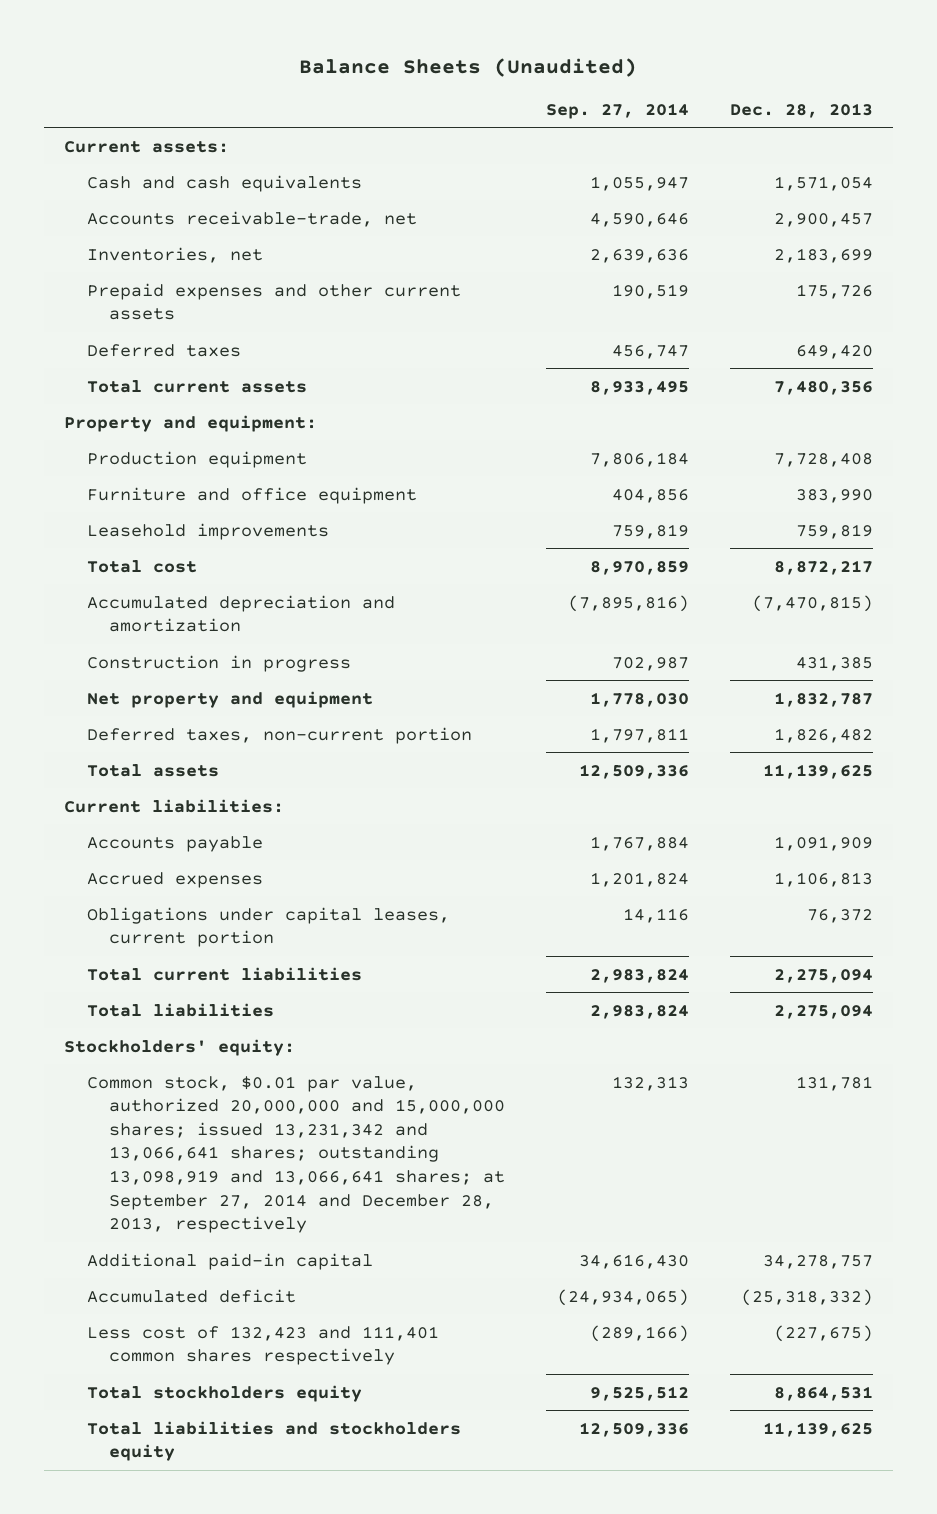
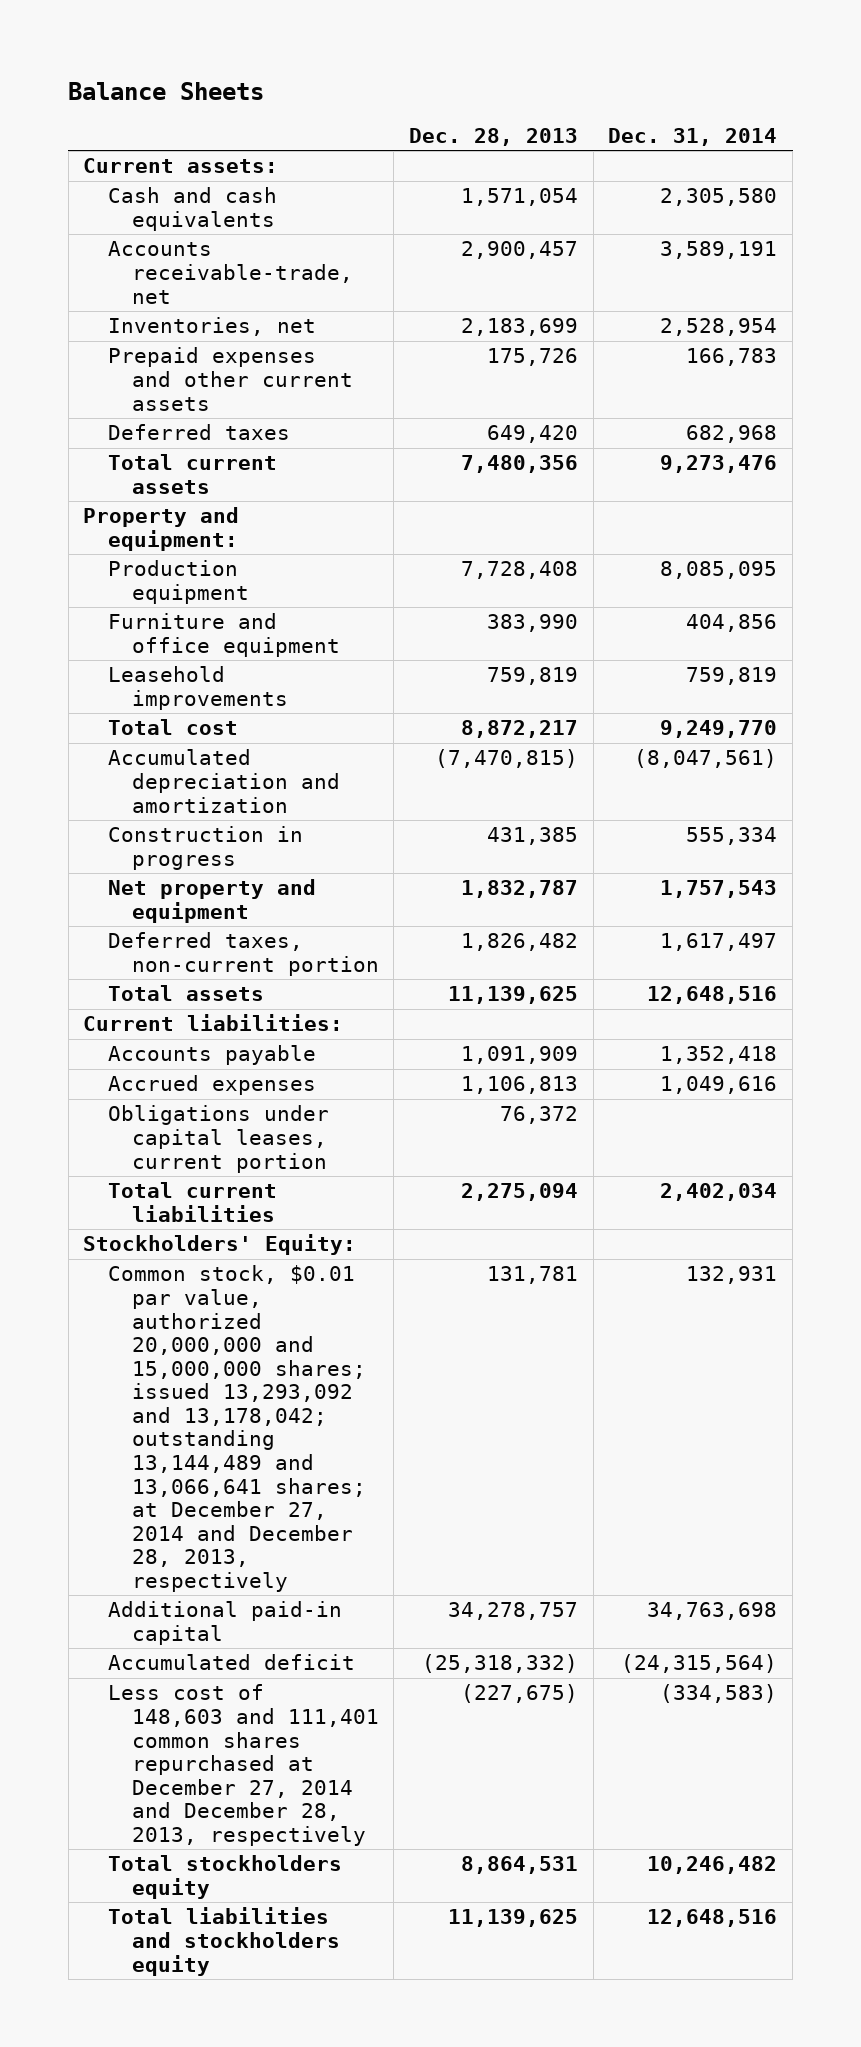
[299,57,638,77] Balance Sheets (Unaudited) -> [68,82,265,101] Balance Sheets
[546,102,690,119] Sep. 27, 2014 -> none
none -> [608,127,778,146] Dec. 31, 2014
[86,1002,274,1017] Total liabilities -> none
[63,1038,295,1056] Stockholders' equity: -> [83,1234,357,1256] Stockholders' Equity:
[86,1075,506,1234] Common stock, $0.01 par value, authorized 20,000,000 and 15,000,000 shares; issued 13,231,342 and 13,066,641 shares; outstanding 13,098,919 and 13,066,641 shares; at September 27, 2014 and December 28, 2013, respectively -> [107,1265,366,1593] Common stock, $0.01 par value, authorized 20,000,000 and 15,000,000 shares; issued 13,293,092 and 13,178,042; outstanding 13,144,489 and 13,066,641 shares; at December 27, 2014 and December 28, 2013, respectively
[86,1325,439,1366] Less cost of 132,423 and 111,401 common shares respectively -> [107,1684,379,1846] Less cost of 148,603 and 111,401 common shares repurchased at December 27, 2014 and December 28, 2013, respectively

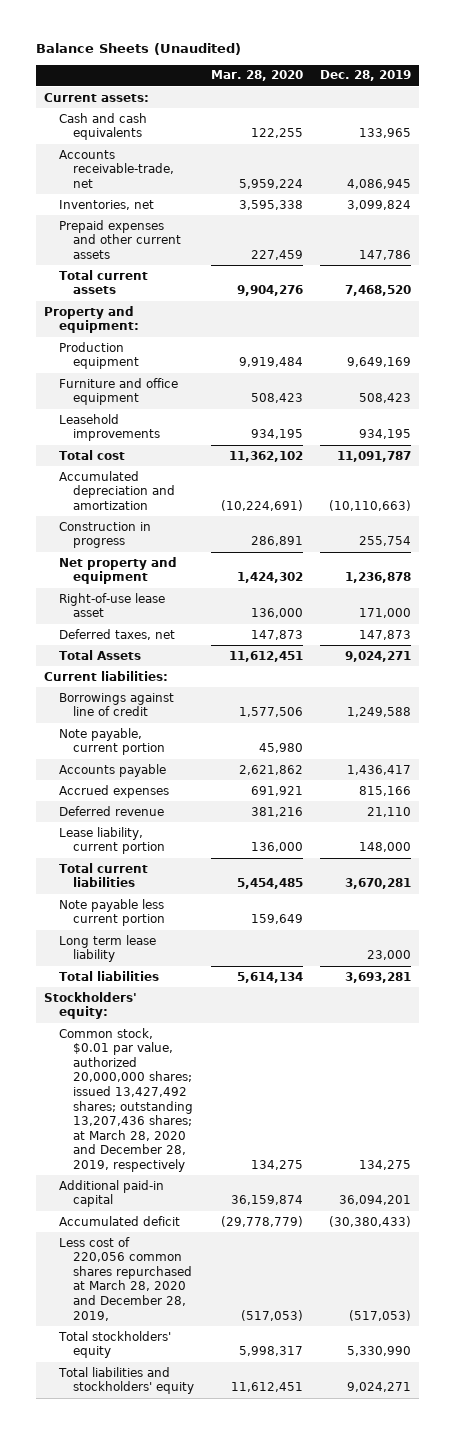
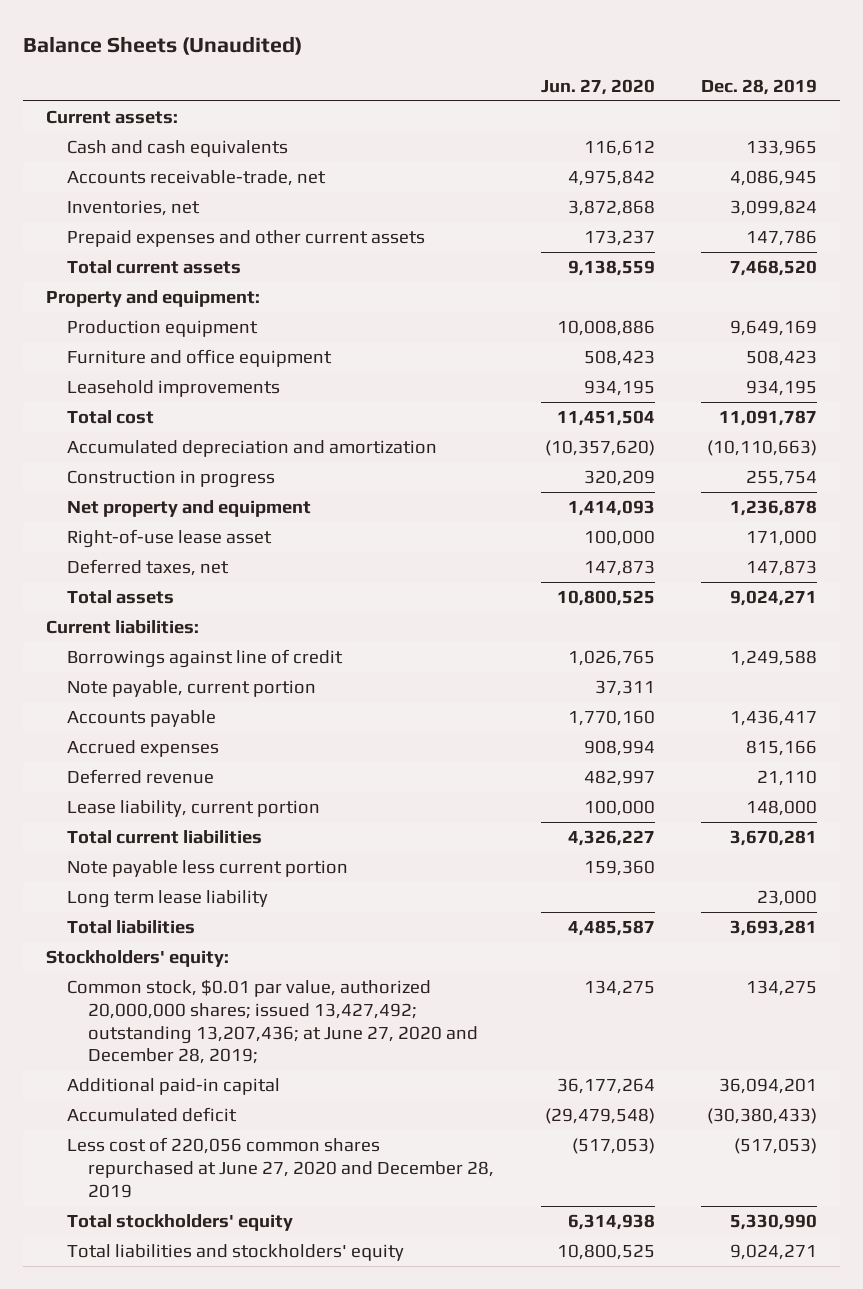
[211,70,304,82] Mar. 28, 2020 -> none
none -> [540,78,655,95] Jun. 27, 2020
[58,649,141,660] Total Assets -> [67,590,175,605] Total assets
[58,1027,194,1172] Common stock, $0.01 par value, authorized 20,000,000 shares; issued 13,427,492 shares; outstanding 13,207,436 shares; at March 28, 2020 and December 28, 2019, respectively -> [67,979,479,1065] Common stock, $0.01 par value, authorized 20,000,000 shares; issued 13,427,492; outstanding 13,207,436; at June 27, 2020 and December 28, 2019;
[58,1236,193,1321] Less cost of 220,056 common shares repurchased at March 28, 2020 and December 28, 2019, -> [67,1137,495,1198] Less cost of 220,056 common shares repurchased at June 27, 2020 and December 28, 2019

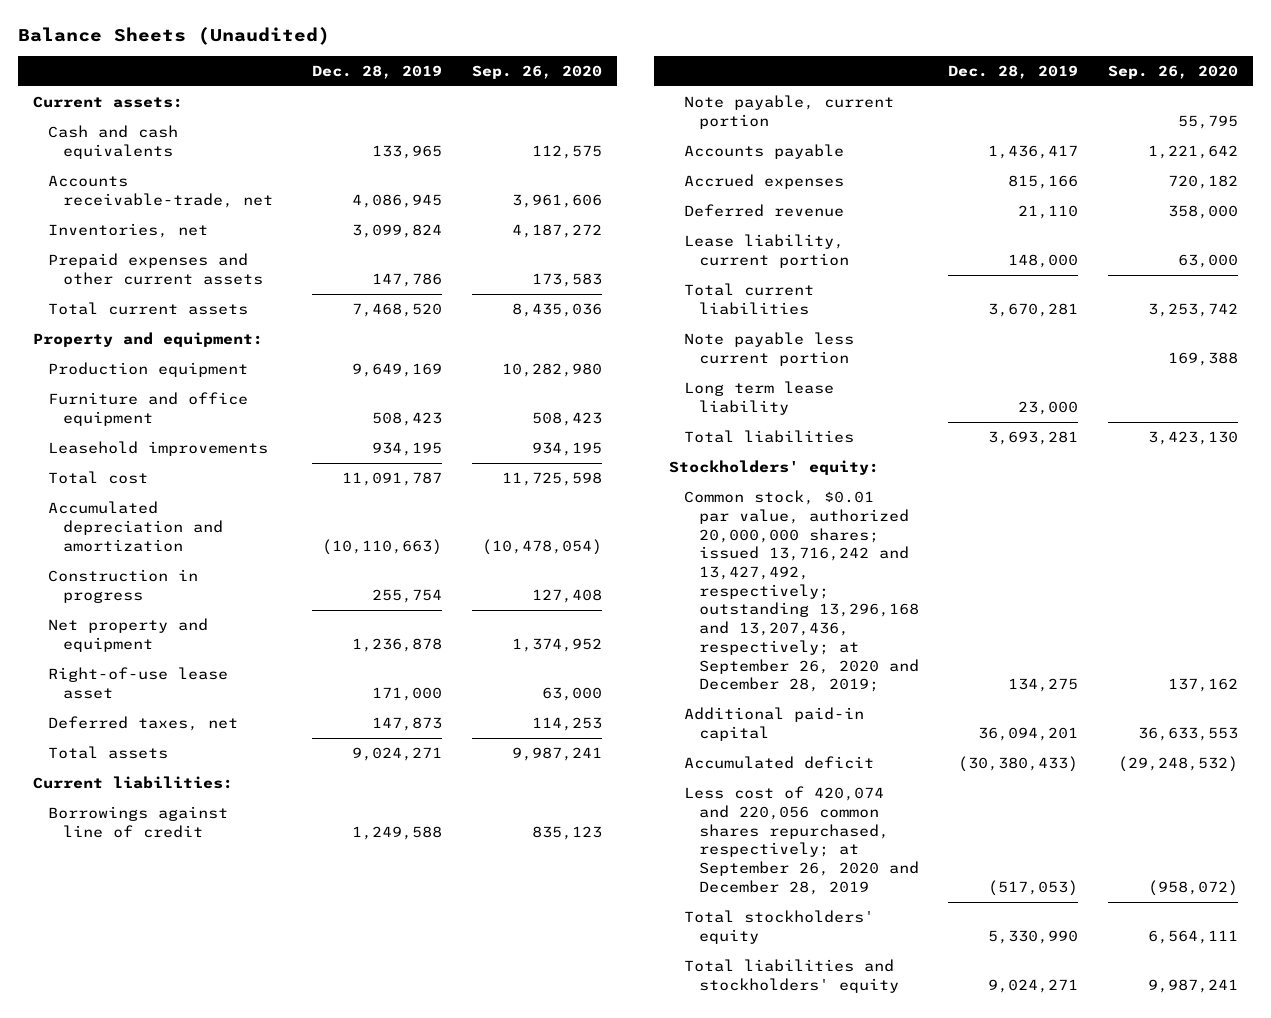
[540,78,655,95] Jun. 27, 2020 -> none
none -> [472,64,603,79] Sep. 26, 2020
[67,979,479,1065] Common stock, $0.01 par value, authorized 20,000,000 shares; issued 13,427,492; outstanding 13,207,436; at June 27, 2020 and December 28, 2019; -> [683,490,919,693] Common stock, $0.01 par value, authorized 20,000,000 shares; issued 13,716,242 and 13,427,492, respectively; outstanding 13,296,168 and 13,207,436, respectively; at September 26, 2020 and December 28, 2019;
[67,1137,495,1198] Less cost of 220,056 common shares repurchased at June 27, 2020 and December 28, 2019 -> [683,786,919,895] Less cost of 420,074 and 220,056 common shares repurchased, respectively; at September 26, 2020 and December 28, 2019

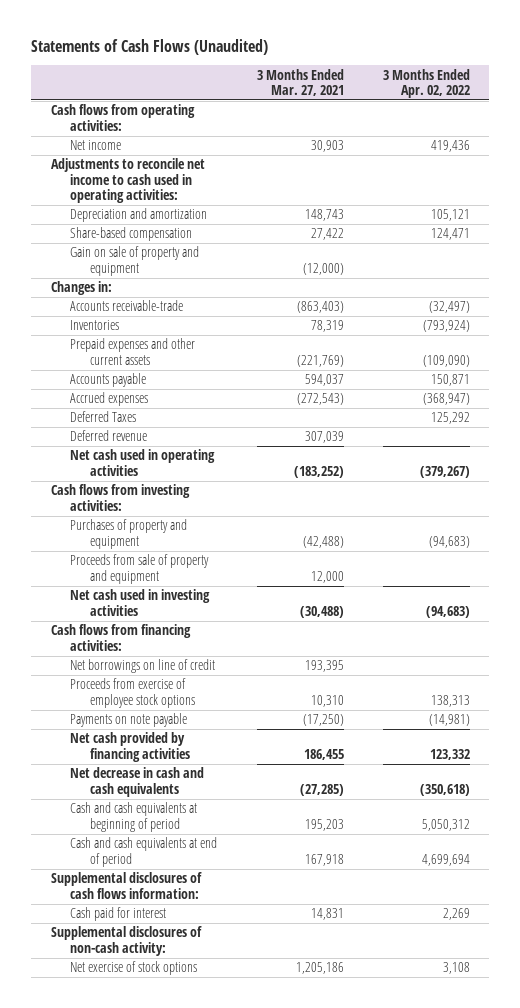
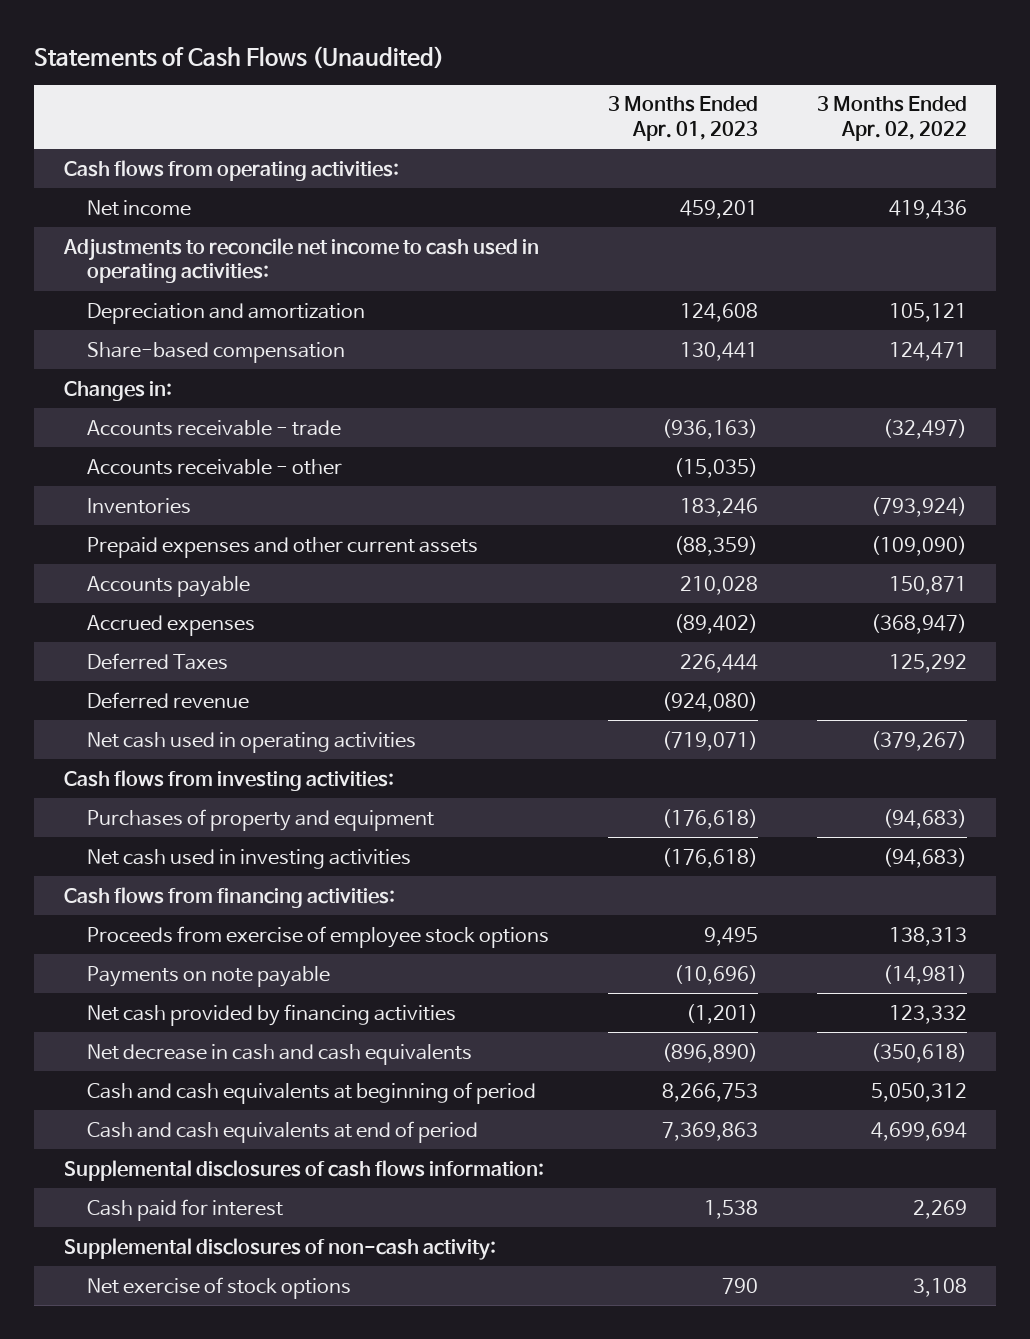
[256,68,344,97] 3 Months Ended Mar. 27, 2021 -> none
none -> [607,96,758,141] 3 Months Ended Apr. 01, 2023
[70,246,200,276] Gain on sale of property and equipment -> none
[70,300,184,312] Accounts receivable-trade -> [86,419,341,436] Accounts receivable - trade
none -> [86,458,342,475] Accounts receivable - other
[70,554,210,584] Proceeds from sale of property and equipment -> none
[70,659,216,674] Net borrowings on line of credit -> none

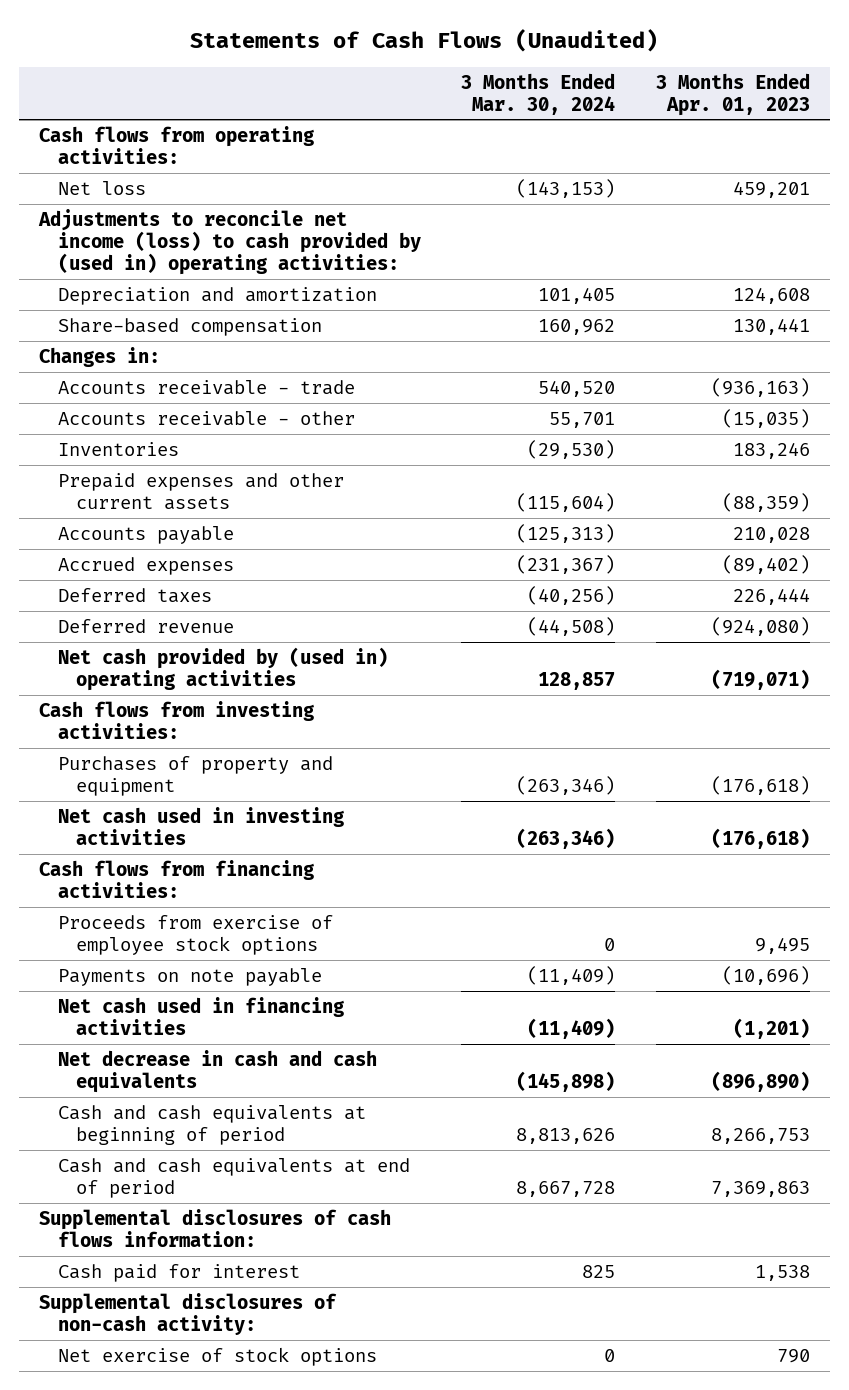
[816,96,967,141] 3 Months Ended Apr. 02, 2022 -> none
none -> [461,72,616,115] 3 Months Ended Mar. 30, 2024
[86,199,191,216] Net income -> [57,180,146,195] Net loss
[62,237,539,284] Adjustments to reconcile net income to cash used in operating activities: -> [38,208,421,276] Adjustments to reconcile net income (loss) to cash provided by (used in) operating activities:
[86,652,228,670] Deferred Taxes -> [57,587,212,603] Deferred taxes
[86,731,416,753] Net cash used in operating activities -> [57,646,388,692] Net cash provided by (used in) operating activities
[86,1003,456,1026] Net cash provided by financing activities -> [57,996,344,1036] Net cash used in financing activities

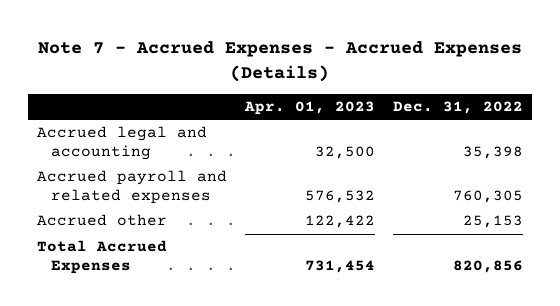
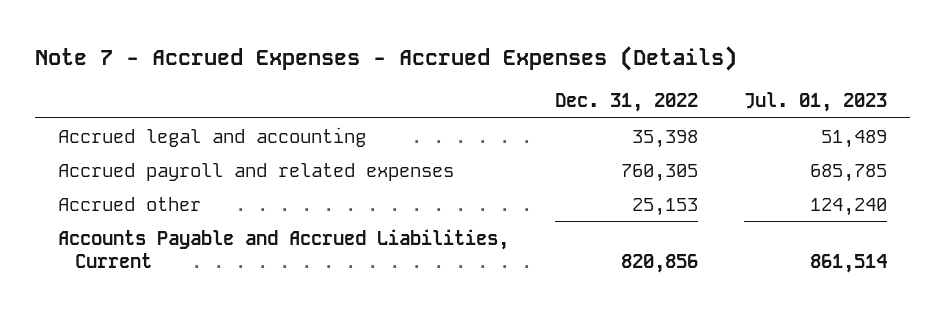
[243,101,375,116] Apr. 01, 2023 -> none
none -> [744,92,888,113] Jul. 01, 2023
[37,240,168,275] Total Accrued Expenses -> [58,228,510,268] Accounts Payable and Accrued Liabilities, Current

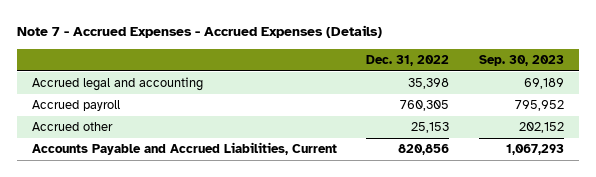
[744,92,888,113] Jul. 01, 2023 -> none
none -> [478,54,564,66] Sep. 30, 2023
[58,162,455,181] Accrued payroll and related expenses -> [31,100,120,112] Accrued payroll

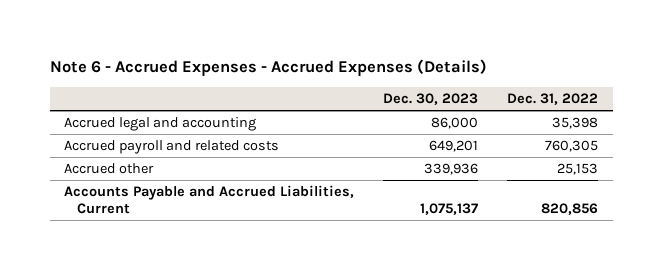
[17,25,383,39] Note 7 - Accrued Expenses - Accrued Expenses (Details) -> [49,59,487,77] Note 6 - Accrued Expenses - Accrued Expenses (Details)
[478,54,564,66] Sep. 30, 2023 -> none
none -> [383,93,479,106] Dec. 30, 2023
[31,100,120,112] Accrued payroll -> [64,140,280,155] Accrued payroll and related costs

